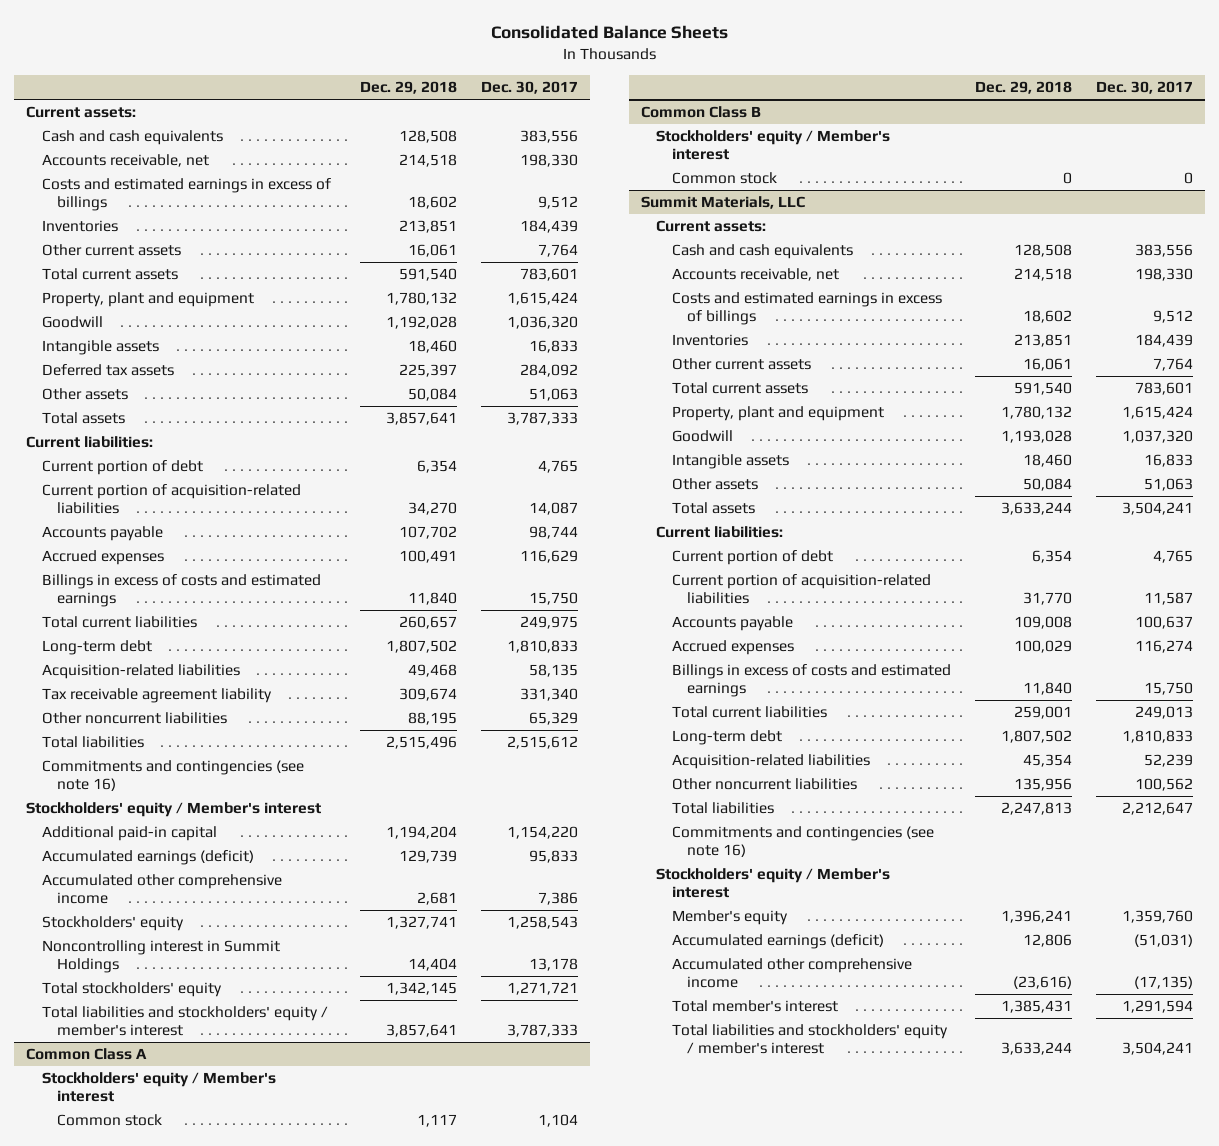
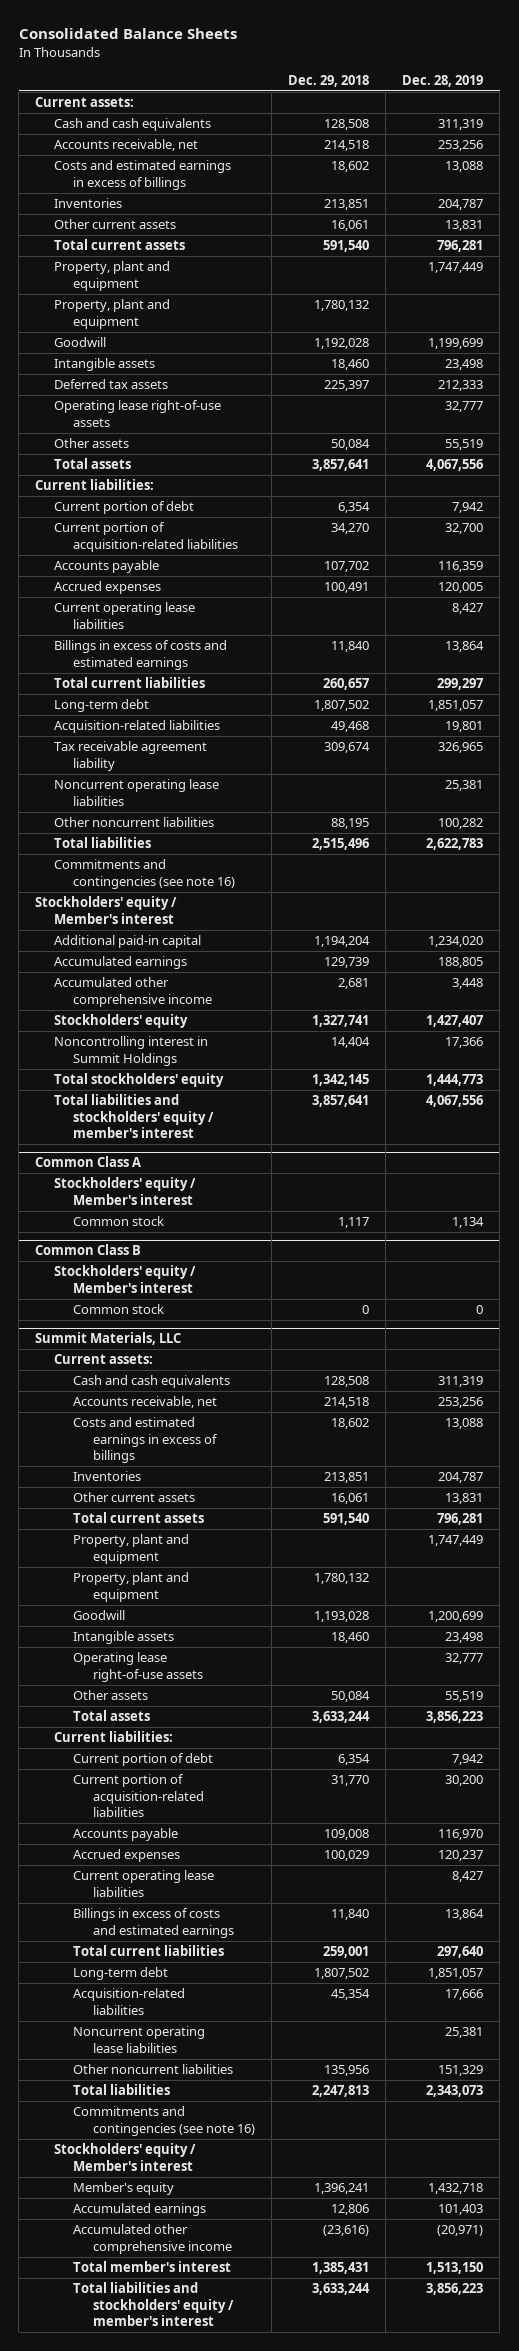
[481,80,579,94] Dec. 30, 2017 -> none
none -> [402,74,484,87] Dec. 28, 2019
none -> [54,261,171,291] Property, plant and equipment
none -> [54,400,222,427] Operating lease right-of-use assets
none -> [54,602,196,629] Current operating lease liabilities
none -> [54,779,220,806] Noncurrent operating lease liabilities
[41,850,254,866] Accumulated earnings (deficit) -> [54,956,188,970] Accumulated earnings
none -> [73,1534,190,1564] Property, plant and equipment
none -> [73,1652,203,1682] Operating lease right-of-use assets
none -> [73,1870,215,1897] Current operating lease liabilities
none -> [73,2026,206,2053] Noncurrent operating lease liabilities
[671,934,884,950] Accumulated earnings (deficit) -> [73,2203,207,2217] Accumulated earnings

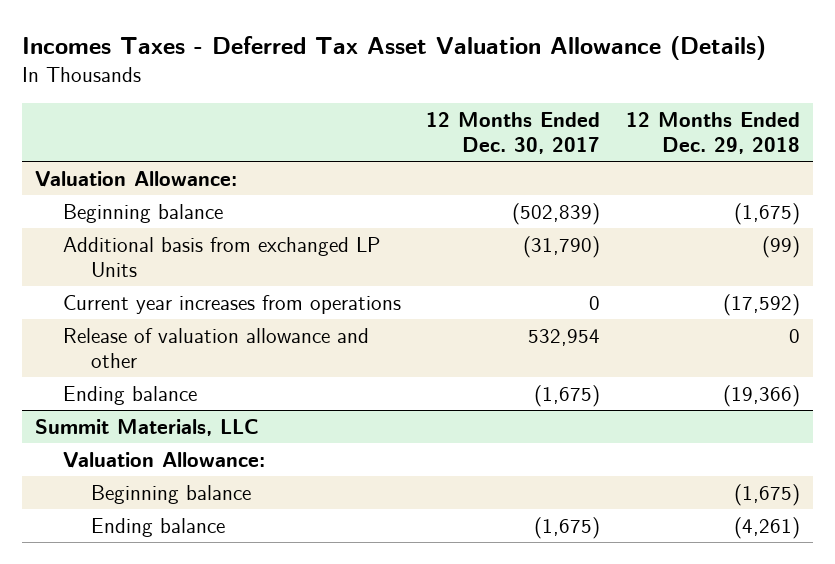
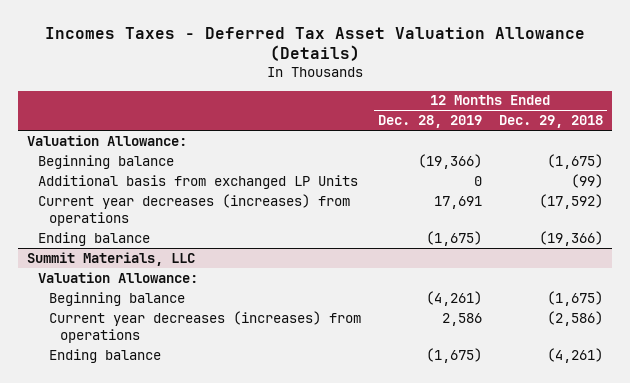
[426,111,601,154] 12 Months Ended Dec. 30, 2017 -> none
none -> [377,115,482,129] Dec. 28, 2019
[62,327,369,368] Release of valuation allowance and other -> none
[62,294,401,314] Current year increases from operations -> [37,193,350,226] Current year decreases (increases) from operations
none -> [48,310,361,343] Current year decreases (increases) from operations

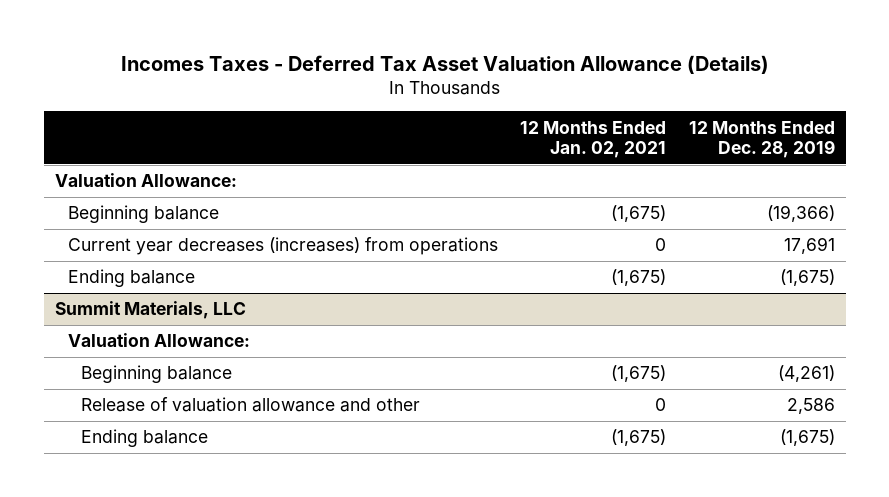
[499,115,604,129] Dec. 29, 2018 -> none
none -> [520,120,667,158] 12 Months Ended Jan. 02, 2021
[37,174,358,189] Additional basis from exchanged LP Units -> none
[48,310,361,343] Current year decreases (increases) from operations -> [80,397,420,413] Release of valuation allowance and other

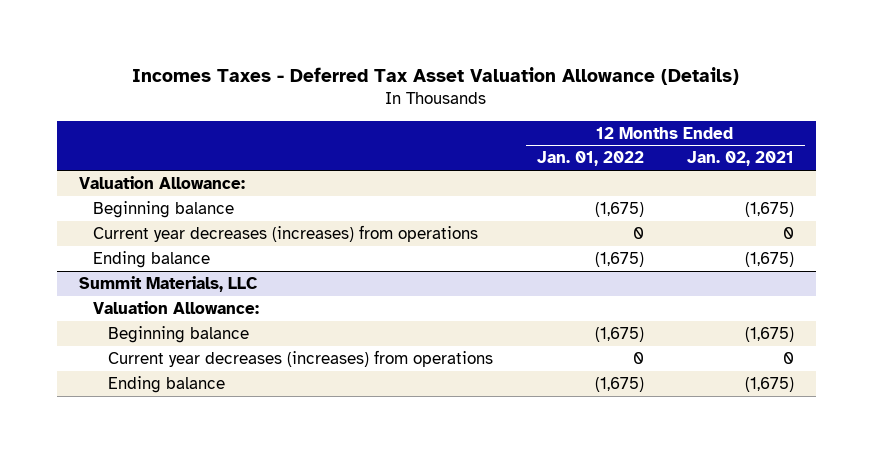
[688,120,835,158] 12 Months Ended Dec. 28, 2019 -> none
none -> [536,151,644,167] Jan. 01, 2022
[80,397,420,413] Release of valuation allowance and other -> none
none -> [108,349,494,367] Current year decreases (increases) from operations

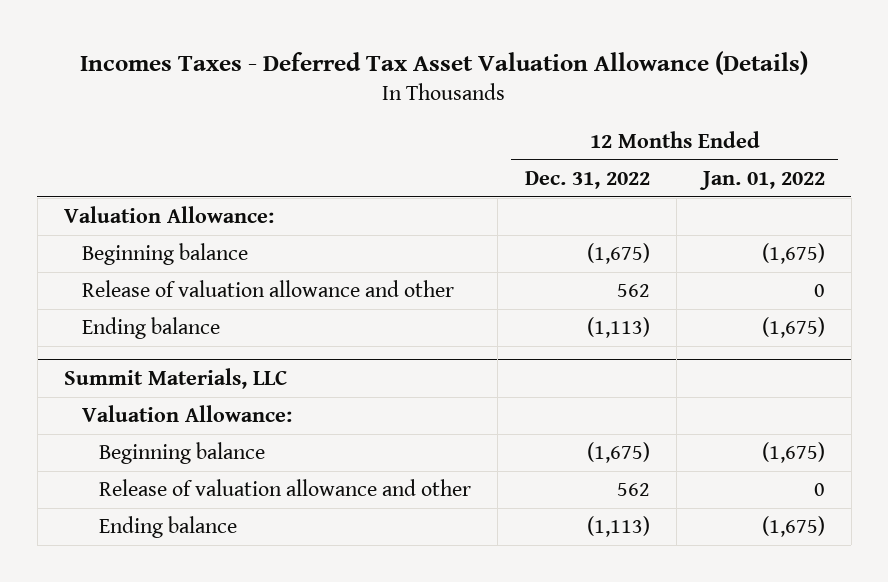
[687,151,795,167] Jan. 02, 2021 -> none
none -> [524,170,650,189] Dec. 31, 2022
[93,224,479,242] Current year decreases (increases) from operations -> none
none -> [81,280,454,298] Release of valuation allowance and other
[108,349,494,367] Current year decreases (increases) from operations -> none
none -> [99,479,472,497] Release of valuation allowance and other

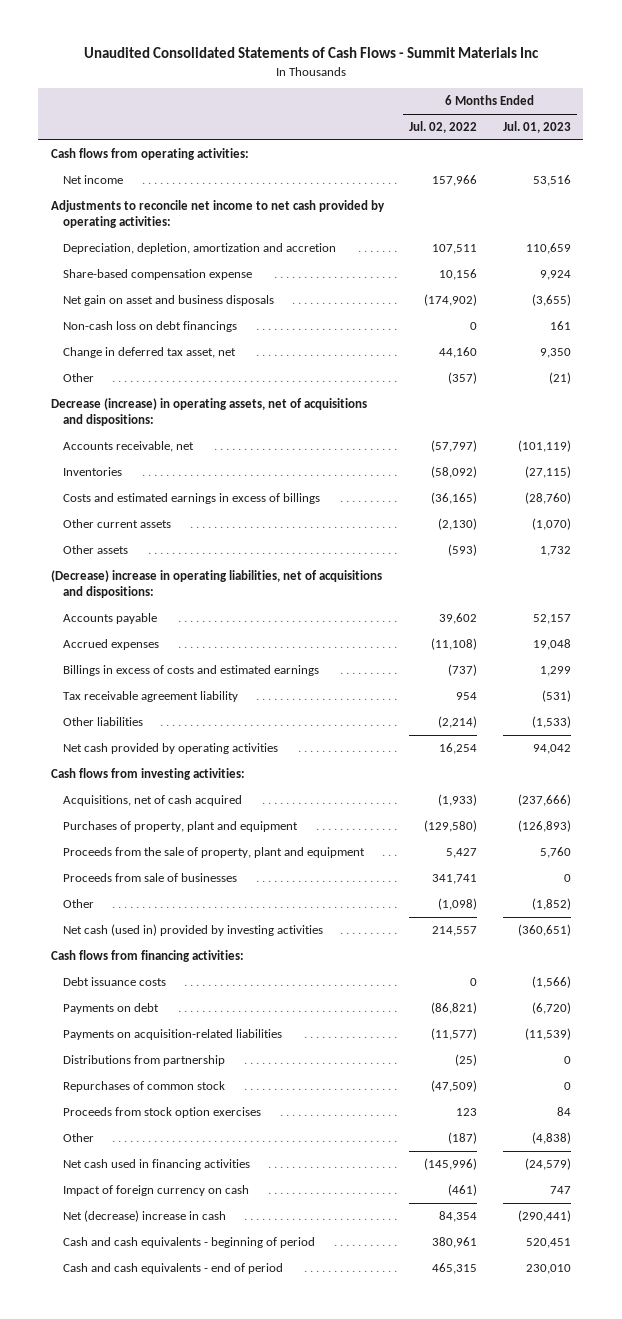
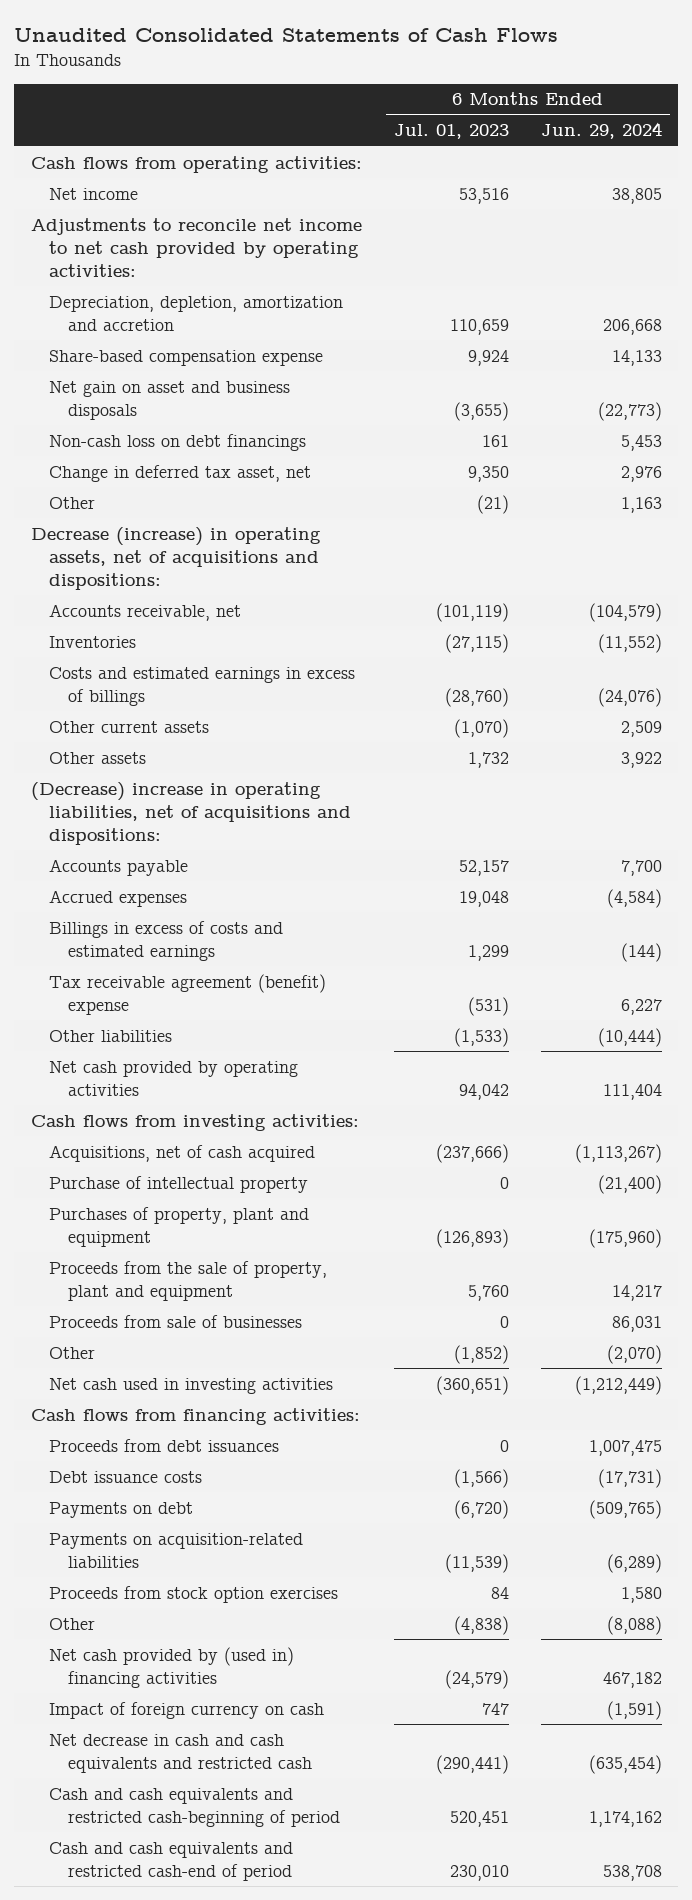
[83,47,539,59] Unaudited Consolidated Statements of Cash Flows - Summit Materials Inc -> [14,27,559,42] Unaudited Consolidated Statements of Cash Flows
[409,121,478,134] Jul. 02, 2022 -> none
none -> [540,122,662,140] Jun. 29, 2024
[63,691,239,703] Tax receivable agreement liability -> [49,973,327,1015] Tax receivable agreement (benefit) expense
none -> [49,1175,309,1193] Purchase of intellectual property
[63,924,324,937] Net cash (used in) provided by investing activities -> [49,1377,334,1394] Net cash used in investing activities
none -> [49,1438,280,1452] Proceeds from debt issuances
[63,1055,226,1067] Distributions from partnership -> none
[63,1081,226,1093] Repurchases of common stock -> none
[63,1159,251,1171] Net cash used in financing activities -> [49,1646,295,1688] Net cash provided by (used in) financing activities
[63,1210,227,1223] Net (decrease) increase in cash -> [49,1733,312,1773] Net decrease in cash and cash equivalents and restricted cash
[63,1237,316,1249] Cash and cash equivalents - beginning of period -> [49,1787,340,1827] Cash and cash equivalents and restricted cash-beginning of period
[63,1263,284,1275] Cash and cash equivalents - end of period -> [49,1841,294,1881] Cash and cash equivalents and restricted cash-end of period

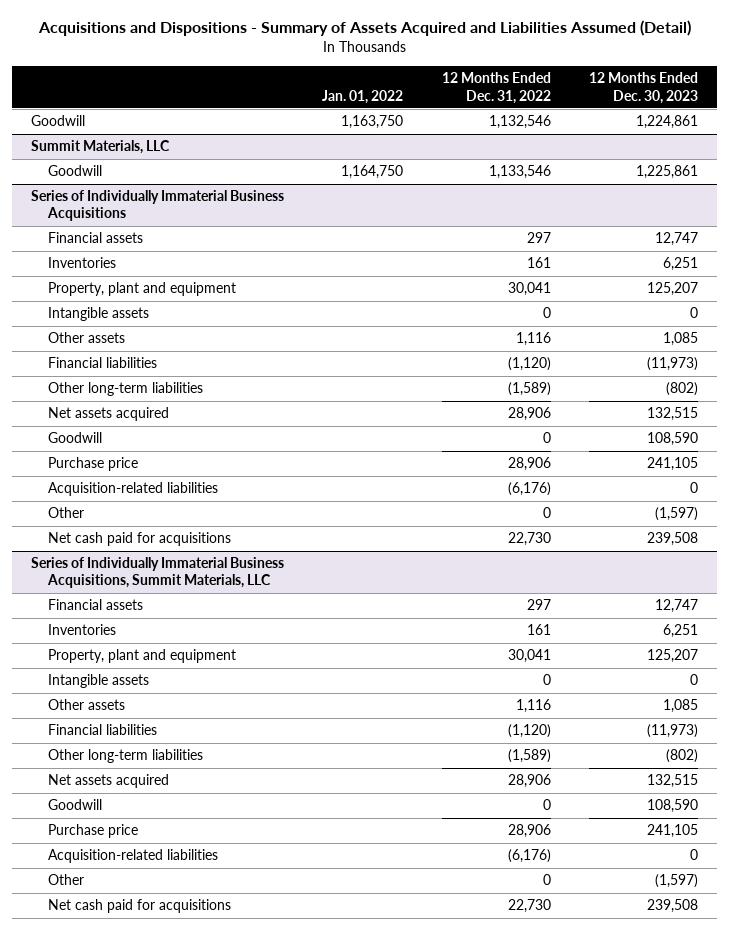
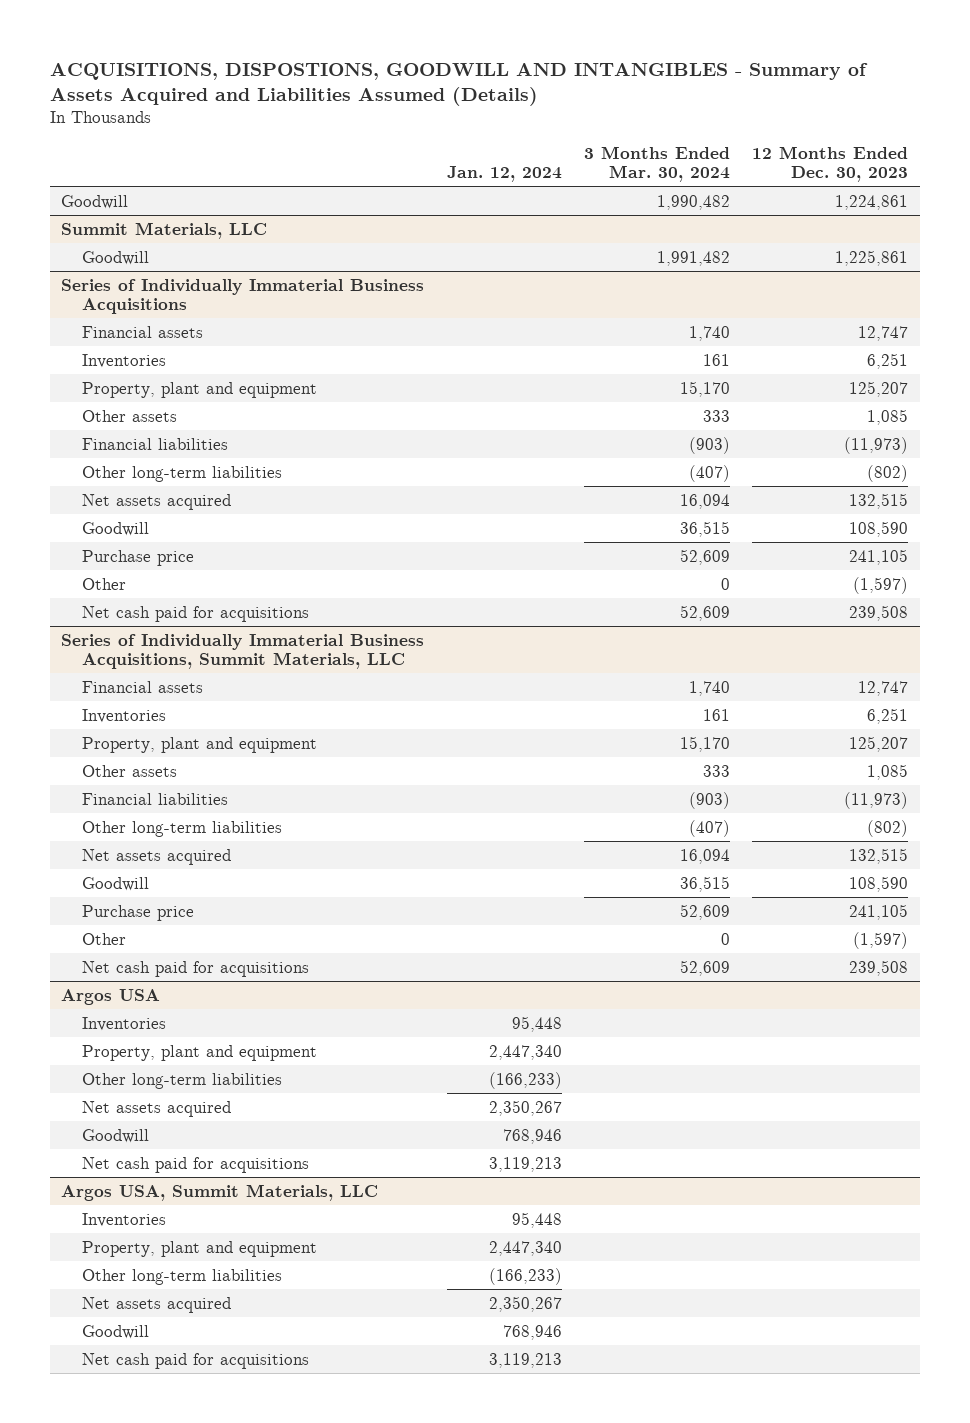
[37,20,691,37] Acquisitions and Dispositions - Summary of Assets Acquired and Liabilities Assumed (Detail) -> [50,62,869,106] ACQUISITIONS, DISPOSTIONS, GOODWILL AND INTANGIBLES - Summary of Assets Acquired and Liabilities Assumed (Details)
[322,89,404,104] Jan. 01, 2022 -> none
[441,72,551,104] 12 Months Ended Dec. 31, 2022 -> none
none -> [446,166,562,183] Jan. 12, 2024
none -> [584,145,731,183] 3 Months Ended Mar. 30, 2024
[47,307,149,322] Intangible assets -> none
[47,482,218,497] Acquisition-related liabilities -> none
[47,674,149,689] Intangible assets -> none
[47,849,218,864] Acquisition-related liabilities -> none
none -> [61,988,161,1005] Argos USA
none -> [82,1016,167,1031] Inventories
none -> [82,1044,318,1061] Property, plant and equipment
none -> [82,1072,283,1089] Other long-term liabilities
none -> [82,1100,232,1117] Net assets acquired
none -> [82,1128,150,1143] Goodwill
none -> [82,1156,310,1173] Net cash paid for acquisitions
none -> [61,1183,379,1201] Argos USA, Summit Materials, LLC
none -> [82,1212,167,1227] Inventories
none -> [82,1240,318,1257] Property, plant and equipment
none -> [82,1268,283,1285] Other long-term liabilities
none -> [82,1296,232,1313] Net assets acquired
none -> [82,1324,150,1339] Goodwill
none -> [82,1352,310,1369] Net cash paid for acquisitions

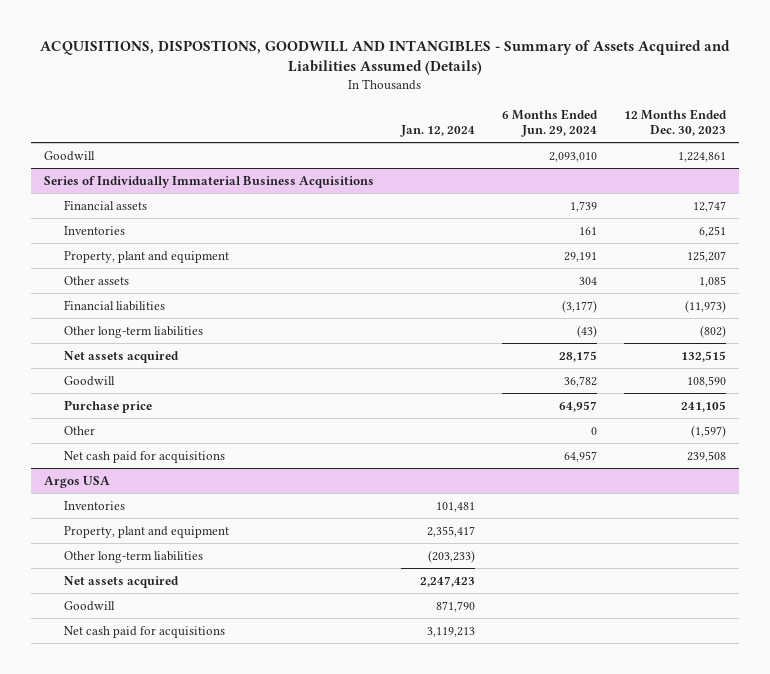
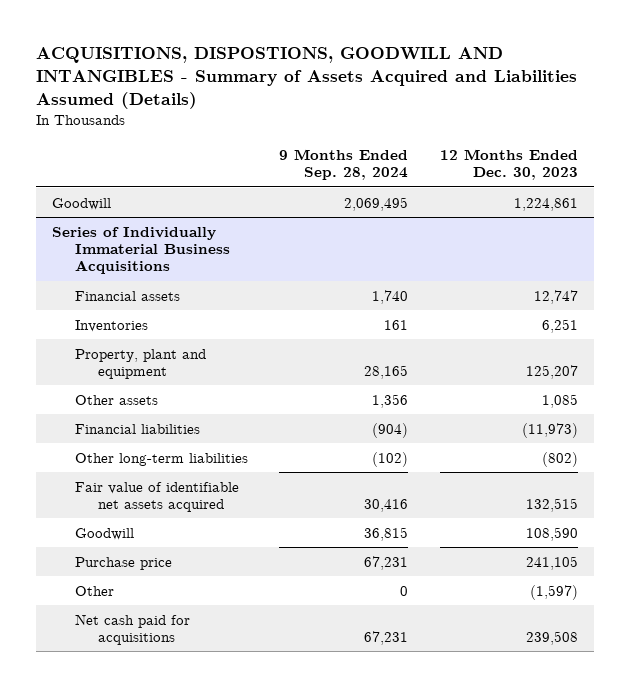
[399,125,475,138] Jan. 12, 2024 -> none
[501,109,598,138] 6 Months Ended Jun. 29, 2024 -> none
none -> [279,148,409,181] 9 Months Ended Sep. 28, 2024
[64,350,180,363] Net assets acquired -> [75,481,240,513] Fair value of identifiable net assets acquired
[43,475,110,488] Argos USA -> none
[64,500,126,510] Inventories -> none
[64,525,230,538] Property, plant and equipment -> none
[64,550,204,563] Other long-term liabilities -> none
[64,575,180,588] Net assets acquired -> none
[64,600,116,611] Goodwill -> none
[64,625,226,638] Net cash paid for acquisitions -> none

